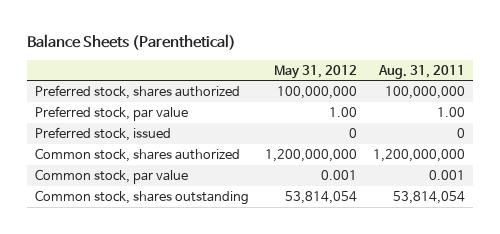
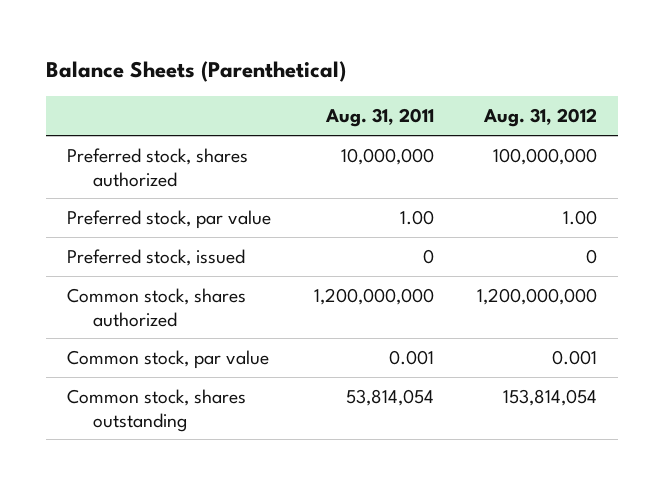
[274,64,358,79] May 31, 2012 -> none
none -> [482,108,597,128] Aug. 31, 2012
[385,85,466,99] 100,000,000 -> [340,147,434,165] 10,000,000

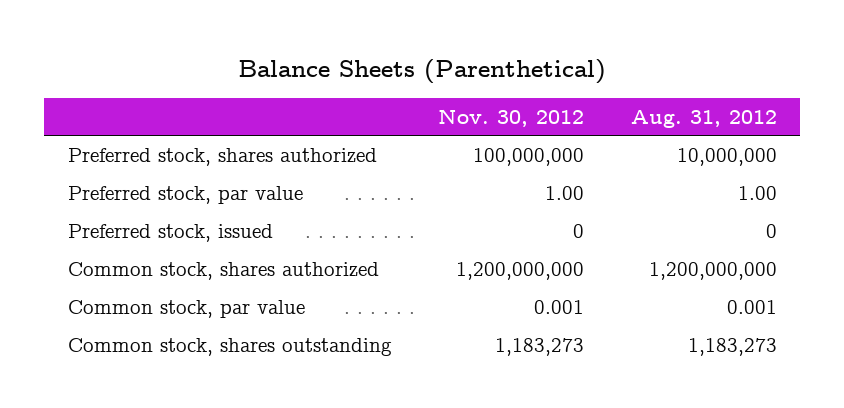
[324,108,434,128] Aug. 31, 2011 -> none
none -> [438,108,585,127] Nov. 30, 2012
[492,147,597,165] 100,000,000 -> [676,148,777,167] 10,000,000
[502,388,597,406] 153,814,054 -> [687,338,777,357] 1,183,273

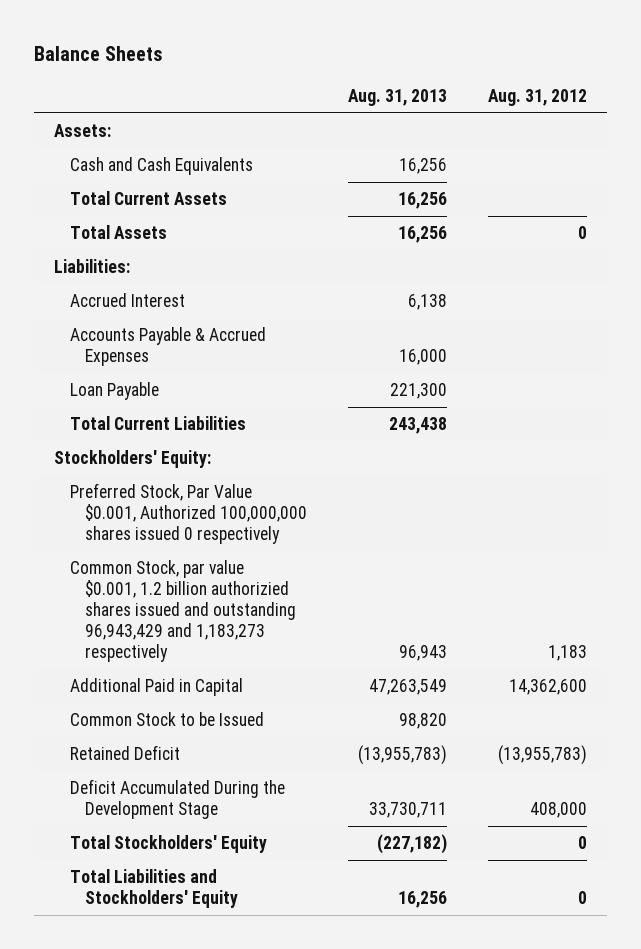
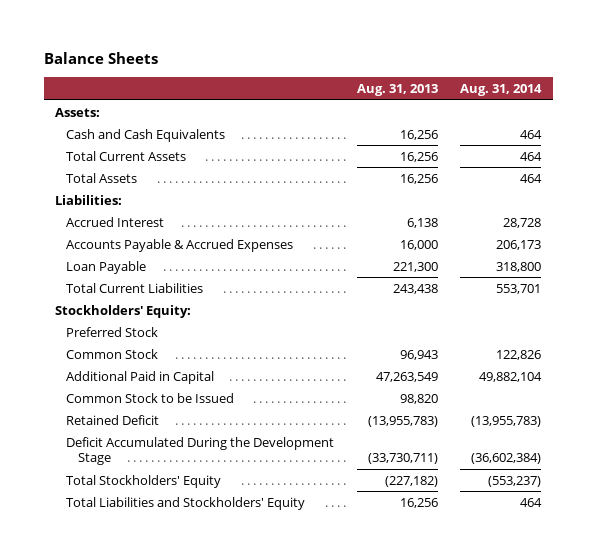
[487,88,587,106] Aug. 31, 2012 -> none
none -> [460,83,543,96] Aug. 31, 2014
[69,483,308,545] Preferred Stock, Par Value $0.001, Authorized 100,000,000 shares issued 0 respectively -> [66,326,159,337] Preferred Stock
[69,560,297,663] Common Stock, par value $0.001, 1.2 billion authorizied shares issued and outstanding 96,943,429 and 1,183,273 respectively -> [66,348,159,359] Common Stock
[368,802,447,819] 33,730,711 -> [367,453,438,465] (33,730,711)

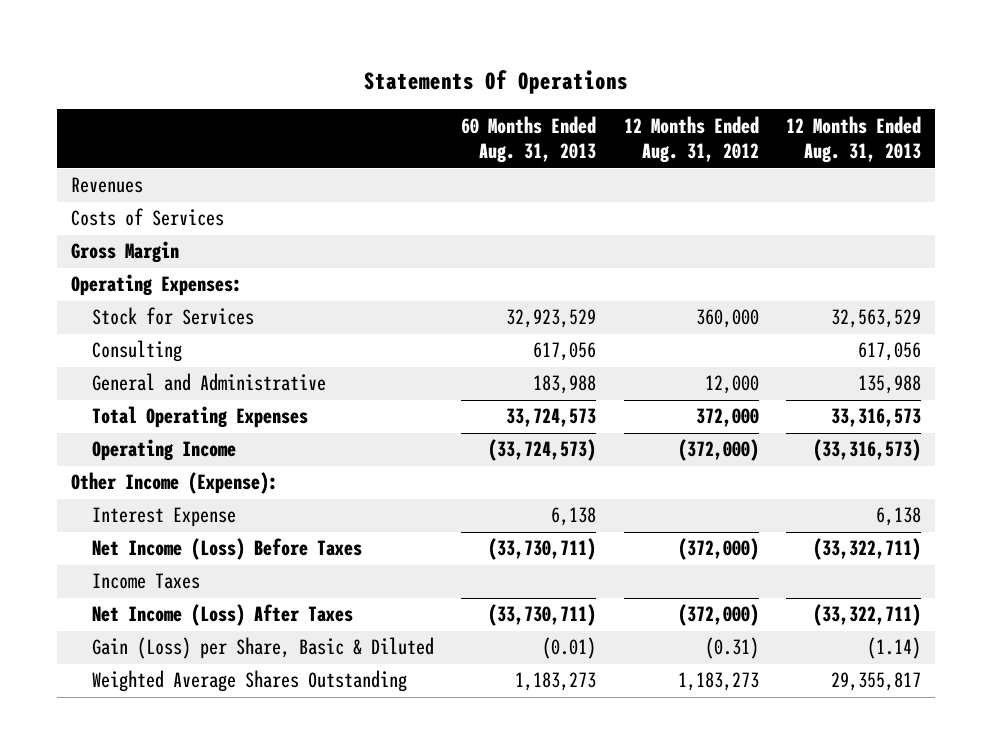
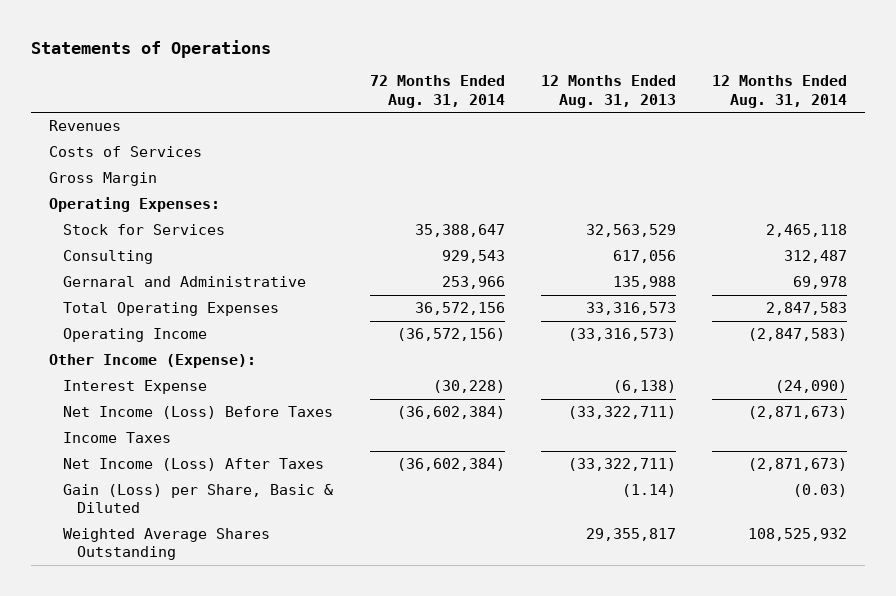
[363,69,628,94] Statements Of Operations -> [31,39,272,58] Statements of Operations
[461,115,597,164] 60 Months Ended Aug. 31, 2013 -> none
[623,115,759,164] 12 Months Ended Aug. 31, 2012 -> none
none -> [369,75,505,108] 72 Months Ended Aug. 31, 2014
none -> [711,75,847,108] 12 Months Ended Aug. 31, 2014
[91,373,326,392] General and Administrative -> [63,276,307,288] Gernaral and Administrative
[876,507,922,527] 6,138 -> [612,380,676,394] (6,138)

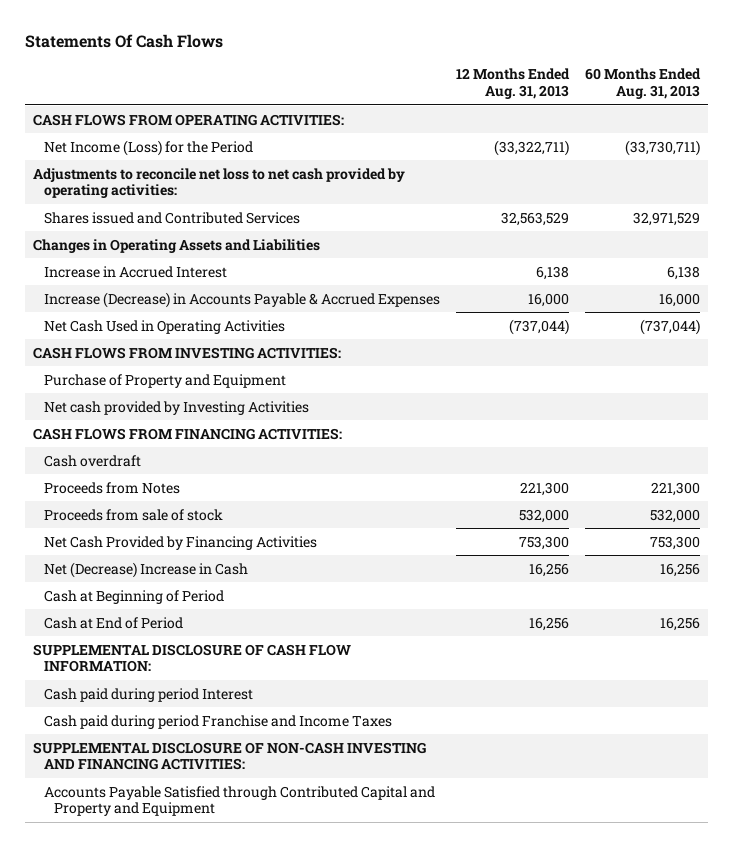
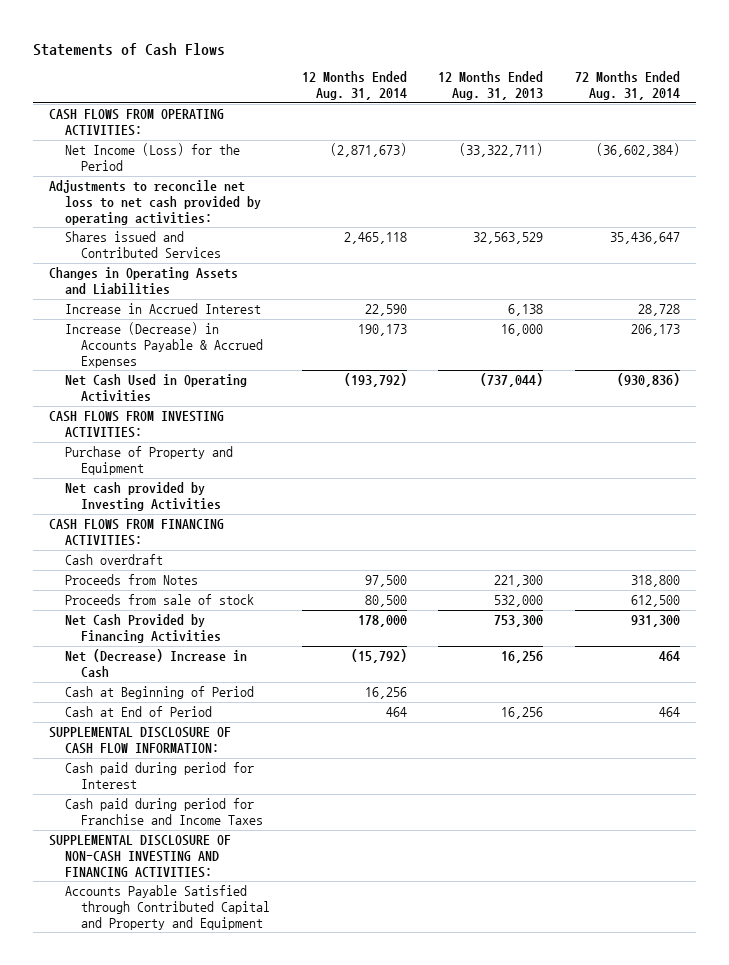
[24,33,223,48] Statements Of Cash Flows -> [33,42,226,56] Statements of Cash Flows
[585,68,702,100] 60 Months Ended Aug. 31, 2013 -> none
none -> [301,71,407,100] 12 Months Ended Aug. 31, 2014
none -> [575,71,681,100] 72 Months Ended Aug. 31, 2014
[43,687,253,702] Cash paid during period Interest -> [64,762,254,789] Cash paid during period for Interest
[43,714,392,729] Cash paid during period Franchise and Income Taxes -> [64,798,263,825] Cash paid during period for Franchise and Income Taxes

